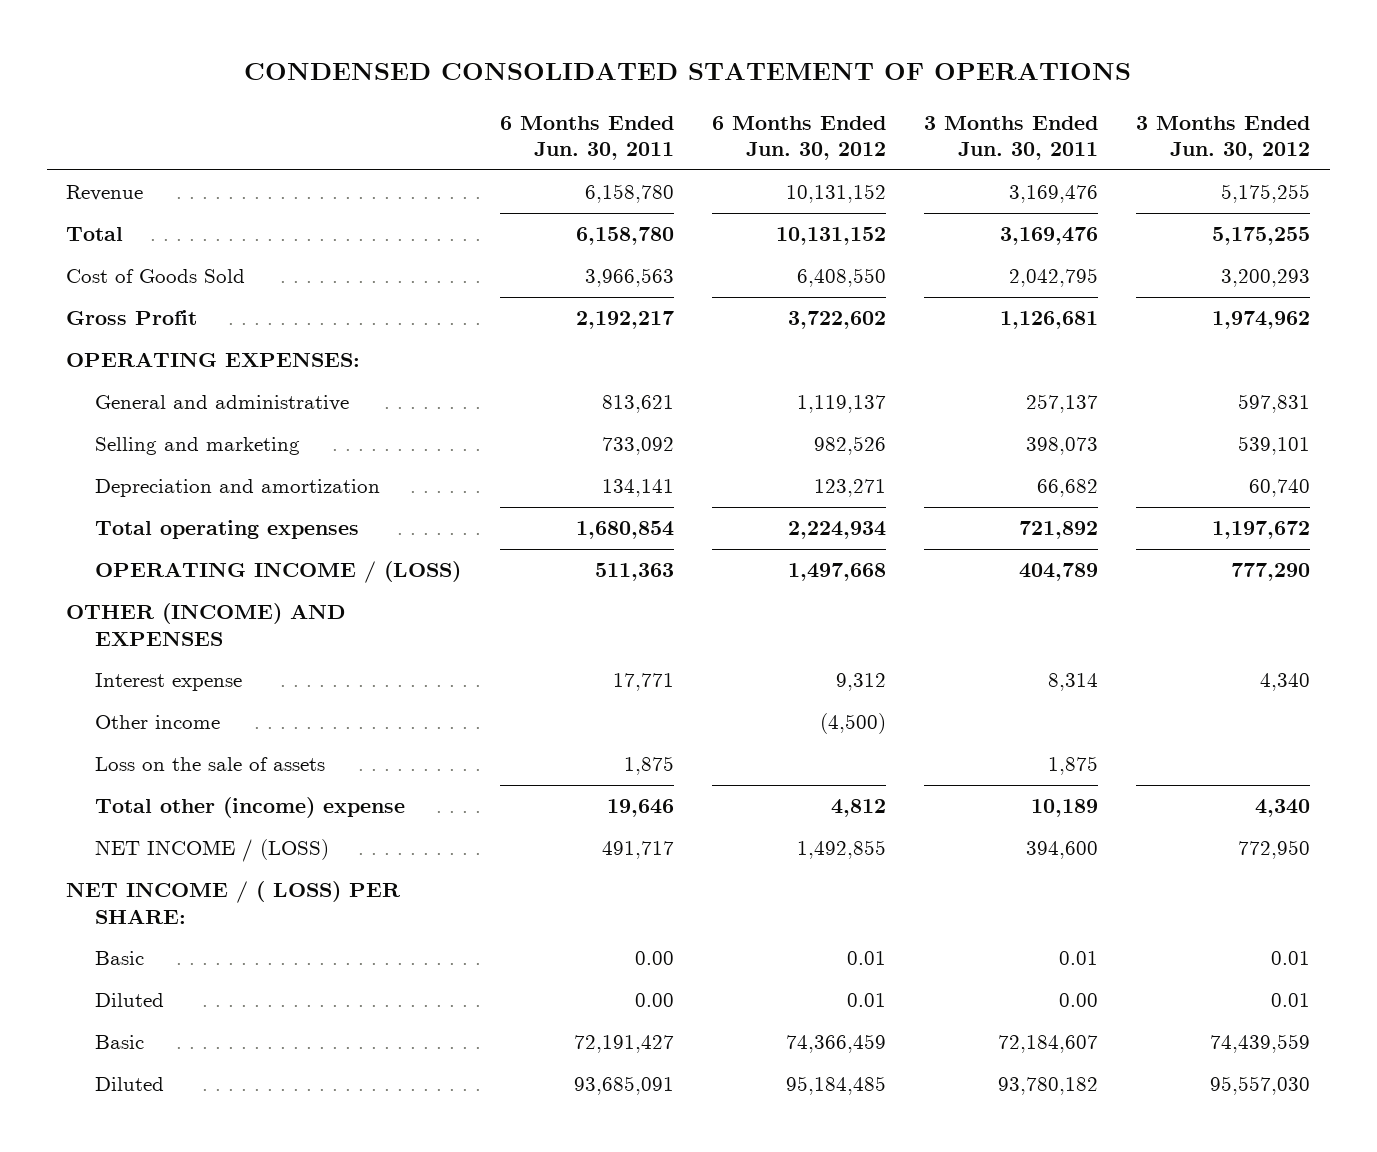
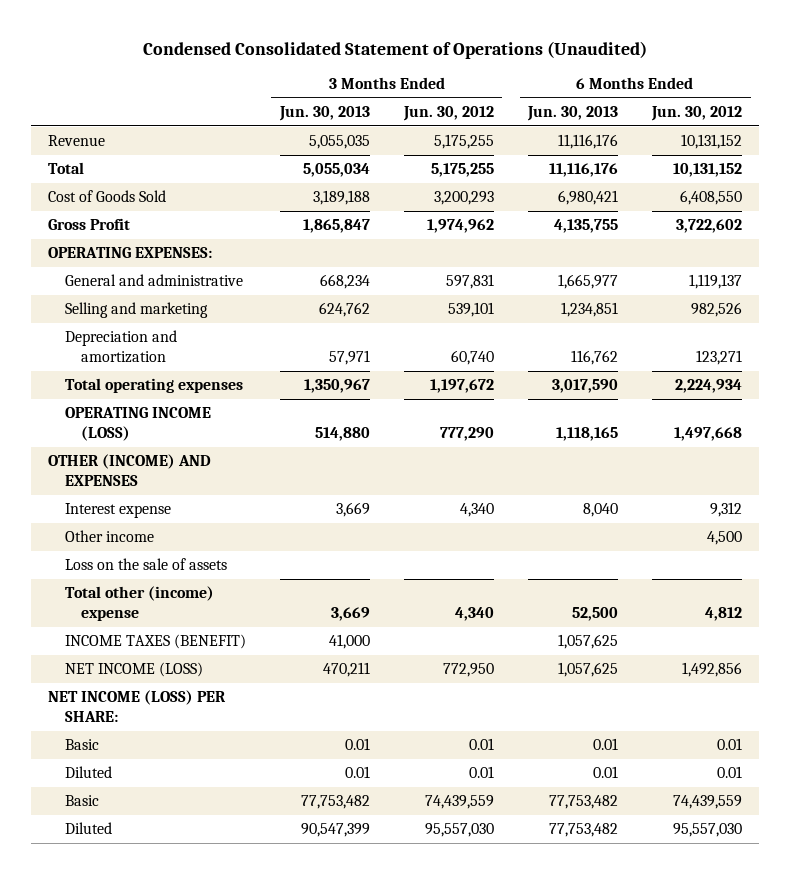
[244,63,1132,81] CONDENSED CONSOLIDATED STATEMENT OF OPERATIONS -> [143,40,648,59] Condensed Consolidated Statement of Operations (Unaudited)
[499,115,674,160] 6 Months Ended Jun. 30, 2011 -> none
[924,115,1099,160] 3 Months Ended Jun. 30, 2011 -> none
none -> [278,106,370,122] Jun. 30, 2013
none -> [527,106,619,122] Jun. 30, 2013
[95,561,462,584] OPERATING INCOME / (LOSS) -> [64,407,211,442] OPERATING INCOME (LOSS)
[819,713,886,735] (4,500) -> [707,531,743,546] 4,500
none -> [64,634,246,650] INCOME TAXES (BENEFIT)
[95,839,330,863] NET INCOME / (LOSS) -> [64,662,203,678] NET INCOME (LOSS)
[796,840,886,860] 1,492,855 -> [682,662,743,678] 1,492,856
[66,881,402,924] NET INCOME / ( LOSS) PER SHARE: -> [48,690,227,723] NET INCOME (LOSS) PER SHARE:
[785,1034,886,1054] 74,366,459 -> [673,795,743,810] 74,439,559
[785,1076,886,1096] 95,184,485 -> [673,823,743,838] 95,557,030

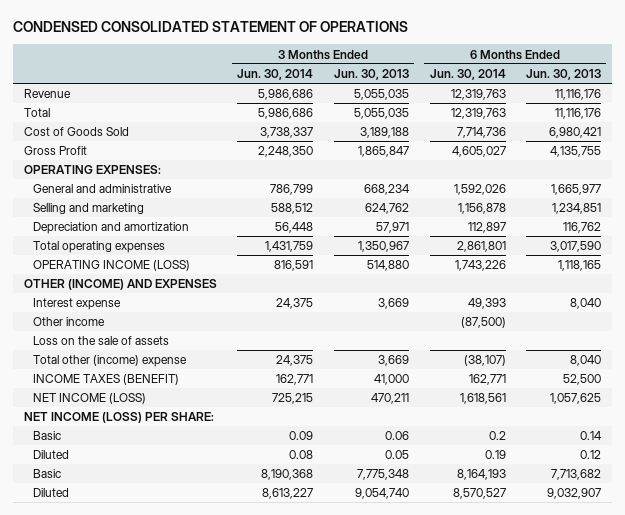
[143,40,648,59] Condensed Consolidated Statement of Operations (Unaudited) -> [13,21,409,33] CONDENSED CONSOLIDATED STATEMENT OF OPERATIONS
[402,106,494,122] Jun. 30, 2012 -> none
[651,106,743,122] Jun. 30, 2012 -> none
none -> [237,68,314,80] Jun. 30, 2014
none -> [429,68,506,80] Jun. 30, 2014
[302,163,370,178] 5,055,034 -> [353,108,409,120] 5,055,035
[572,607,619,622] 52,500 -> [570,355,602,367] 8,040
[558,634,619,650] 1,057,625 -> [563,374,602,386] 52,500
[344,738,370,751] 0.01 -> [384,431,409,441] 0.06
[593,738,619,751] 0.01 -> [580,431,603,441] 0.14
[344,766,370,779] 0.01 -> [384,450,409,460] 0.05
[593,766,619,779] 0.01 -> [580,450,602,460] 0.12
[300,795,370,810] 77,753,482 -> [356,469,409,481] 7,775,348
[549,795,619,810] 77,753,482 -> [551,469,602,481] 7,713,682
[300,823,370,838] 90,547,399 -> [354,488,409,500] 9,054,740
[549,823,619,838] 77,753,482 -> [547,488,602,500] 9,032,907

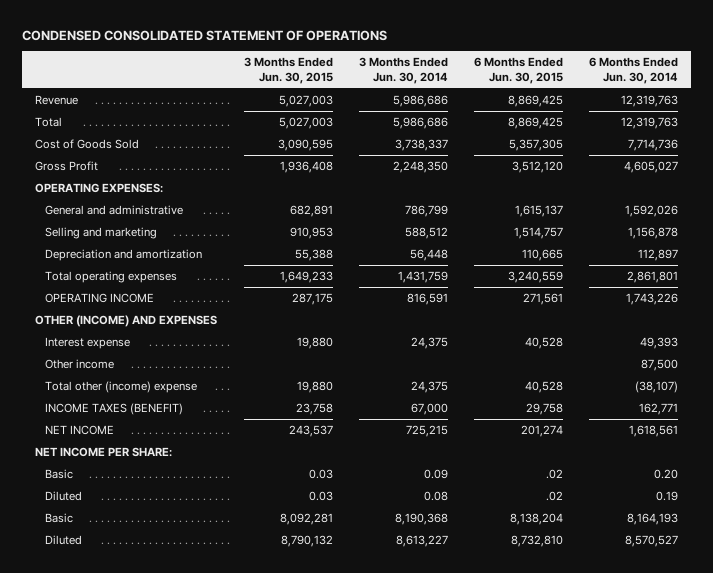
[333,68,409,80] Jun. 30, 2013 -> none
[526,68,602,80] Jun. 30, 2013 -> none
none -> [243,57,333,85] 3 Months Ended Jun. 30, 2015
none -> [473,57,563,85] 6 Months Ended Jun. 30, 2015
[32,260,190,272] OPERATING INCOME (LOSS) -> [44,292,154,303] OPERATING INCOME
[32,336,169,346] Loss on the sale of assets -> none
[460,317,506,329] (87,500) -> [641,358,679,371] 87,500
[276,374,314,386] 162,771 -> [410,402,448,415] 67,000
[32,393,146,405] NET INCOME (LOSS) -> [44,424,114,435] NET INCOME
[23,412,214,424] NET INCOME (LOSS) PER SHARE: -> [35,446,173,457] NET INCOME PER SHARE:
[488,431,506,441] 0.2 -> [654,468,679,479] 0.20

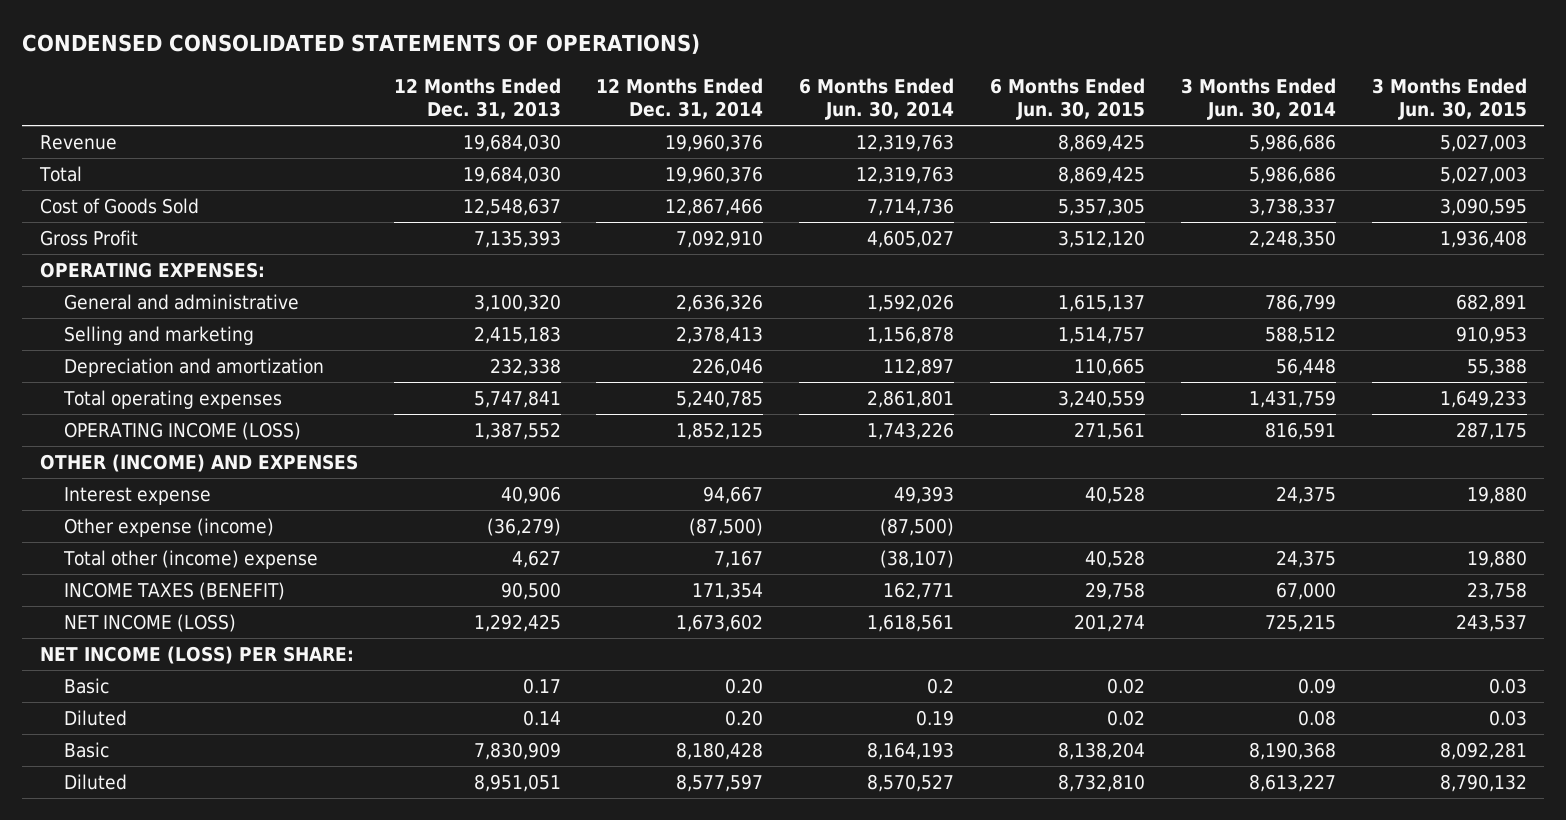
[22,30,388,42] CONDENSED CONSOLIDATED STATEMENT OF OPERATIONS -> [21,34,700,55] CONDENSED CONSOLIDATED STATEMENTS OF OPERATIONS)
none -> [393,77,561,120] 12 Months Ended Dec. 31, 2013
none -> [596,77,764,120] 12 Months Ended Dec. 31, 2014
[44,292,154,303] OPERATING INCOME -> [64,421,302,440] OPERATING INCOME (LOSS)
[44,358,114,369] Other income -> [64,517,275,537] Other expense (income)
[641,358,679,371] 87,500 -> [880,517,955,536] (87,500)
[44,424,114,435] NET INCOME -> [64,613,237,632] NET INCOME (LOSS)
[35,446,173,457] NET INCOME PER SHARE: -> [39,645,354,664] NET INCOME (LOSS) PER SHARE:
[545,468,563,479] .02 -> [1106,677,1145,694] 0.02
[654,468,679,479] 0.20 -> [927,677,955,694] 0.2
[545,490,563,501] .02 -> [1106,709,1145,726] 0.02

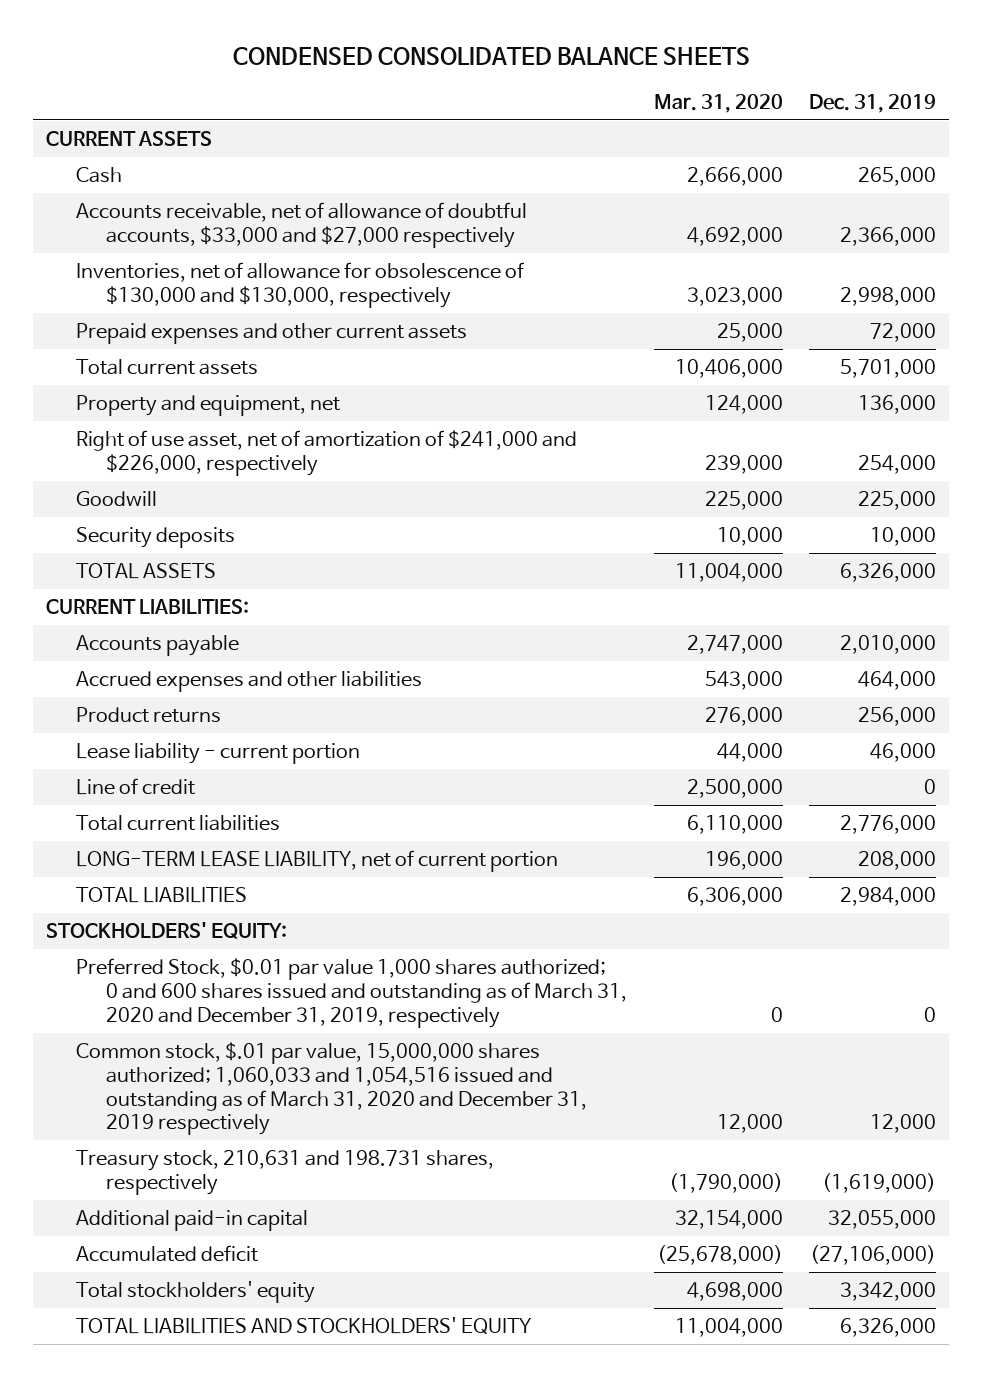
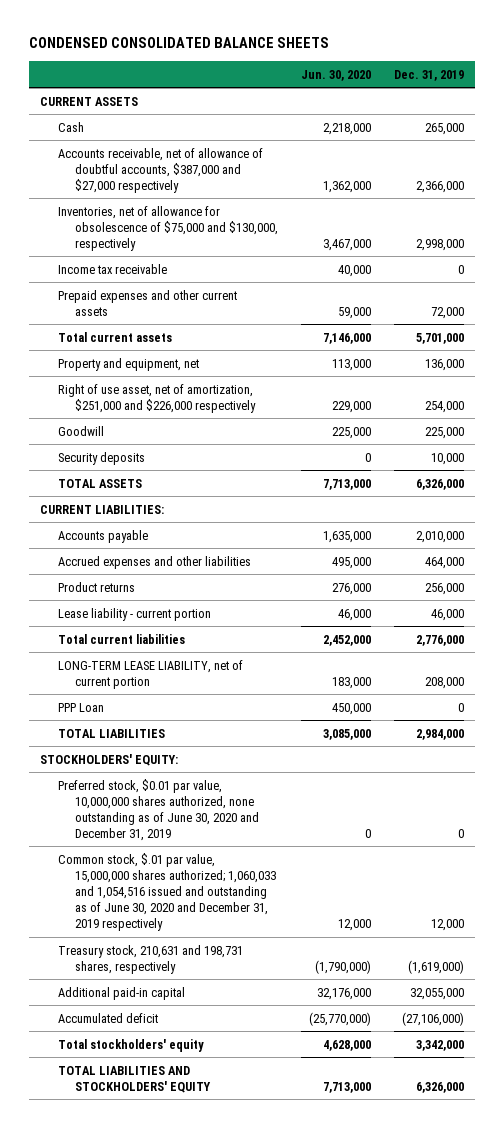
[653,93,783,113] Mar. 31, 2020 -> none
none -> [300,69,371,81] Jun. 30, 2020
[76,202,528,248] Accounts receivable, net of allowance of doubtful accounts, $33,000 and $27,000 respectively -> [57,147,263,193] Accounts receivable, net of allowance of doubtful accounts, $387,000 and $27,000 respectively
[76,262,525,308] Inventories, net of allowance for obsolescence of $130,000 and $130,000, respectively -> [57,205,279,251] Inventories, net of allowance for obsolescence of $75,000 and $130,000, respectively
none -> [57,263,167,274] Income tax receivable
[76,430,578,476] Right of use asset, net of amortization of $241,000 and $226,000, respectively -> [57,383,257,413] Right of use asset, net of amortization, $251,000 and $226,000 respectively
[76,778,196,796] Line of credit -> none
none -> [57,702,104,712] PPP Loan
[76,958,628,1028] Preferred Stock, $0.01 par value 1,000 shares authorized; 0 and 600 shares issued and outstanding as of March 31, 2020 and December 31, 2019, respectively -> [57,778,260,841] Preferred stock, $0.01 par value, 10,000,000 shares authorized, none outstanding as of June 30, 2020 and December 31, 2019
[76,1042,588,1136] Common stock, $.01 par value, 15,000,000 shares authorized; 1,060,033 and 1,054,516 issued and outstanding as of March 31, 2020 and December 31, 2019 respectively -> [57,852,277,931] Common stock, $.01 par value, 15,000,000 shares authorized; 1,060,033 and 1,054,516 issued and outstanding as of June 30, 2020 and December 31, 2019 respectively
[76,1150,495,1195] Treasury stock, 210,631 and 198.731 shares, respectively -> [57,944,243,974] Treasury stock, 210,631 and 198,731 shares, respectively

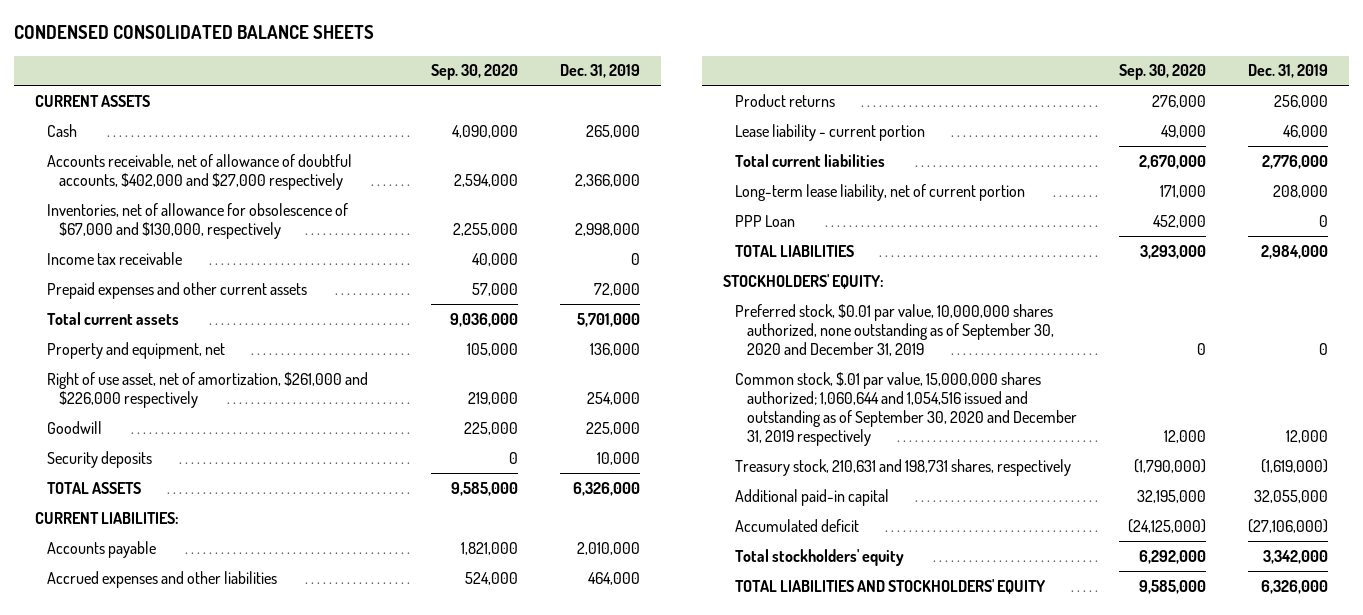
[300,69,371,81] Jun. 30, 2020 -> none
none -> [431,64,519,81] Sep. 30, 2020
[57,147,263,193] Accounts receivable, net of allowance of doubtful accounts, $387,000 and $27,000 respectively -> [47,153,353,191] Accounts receivable, net of allowance of doubtful accounts, $402,000 and $27,000 respectively
[57,205,279,251] Inventories, net of allowance for obsolescence of $75,000 and $130,000, respectively -> [47,202,349,240] Inventories, net of allowance for obsolescence of $67,000 and $130,000, respectively
[57,383,257,413] Right of use asset, net of amortization, $251,000 and $226,000 respectively -> [47,371,369,409] Right of use asset, net of amortization, $261,000 and $226,000 respectively
[57,659,243,689] LONG-TERM LEASE LIABILITY, net of current portion -> [734,183,1025,201] Long-term lease liability, net of current portion
[57,778,260,841] Preferred stock, $0.01 par value, 10,000,000 shares authorized, none outstanding as of June 30, 2020 and December 31, 2019 -> [734,303,1054,357] Preferred stock, $0.01 par value, 10,000,000 shares authorized, none outstanding as of September 30, 2020 and December 31, 2019
[57,852,277,931] Common stock, $.01 par value, 15,000,000 shares authorized; 1,060,033 and 1,054,516 issued and outstanding as of June 30, 2020 and December 31, 2019 respectively -> [734,371,1077,447] Common stock, $.01 par value, 15,000,000 shares authorized; 1,060,644 and 1,054,516 issued and outstanding as of September 30, 2020 and December 31, 2019 respectively

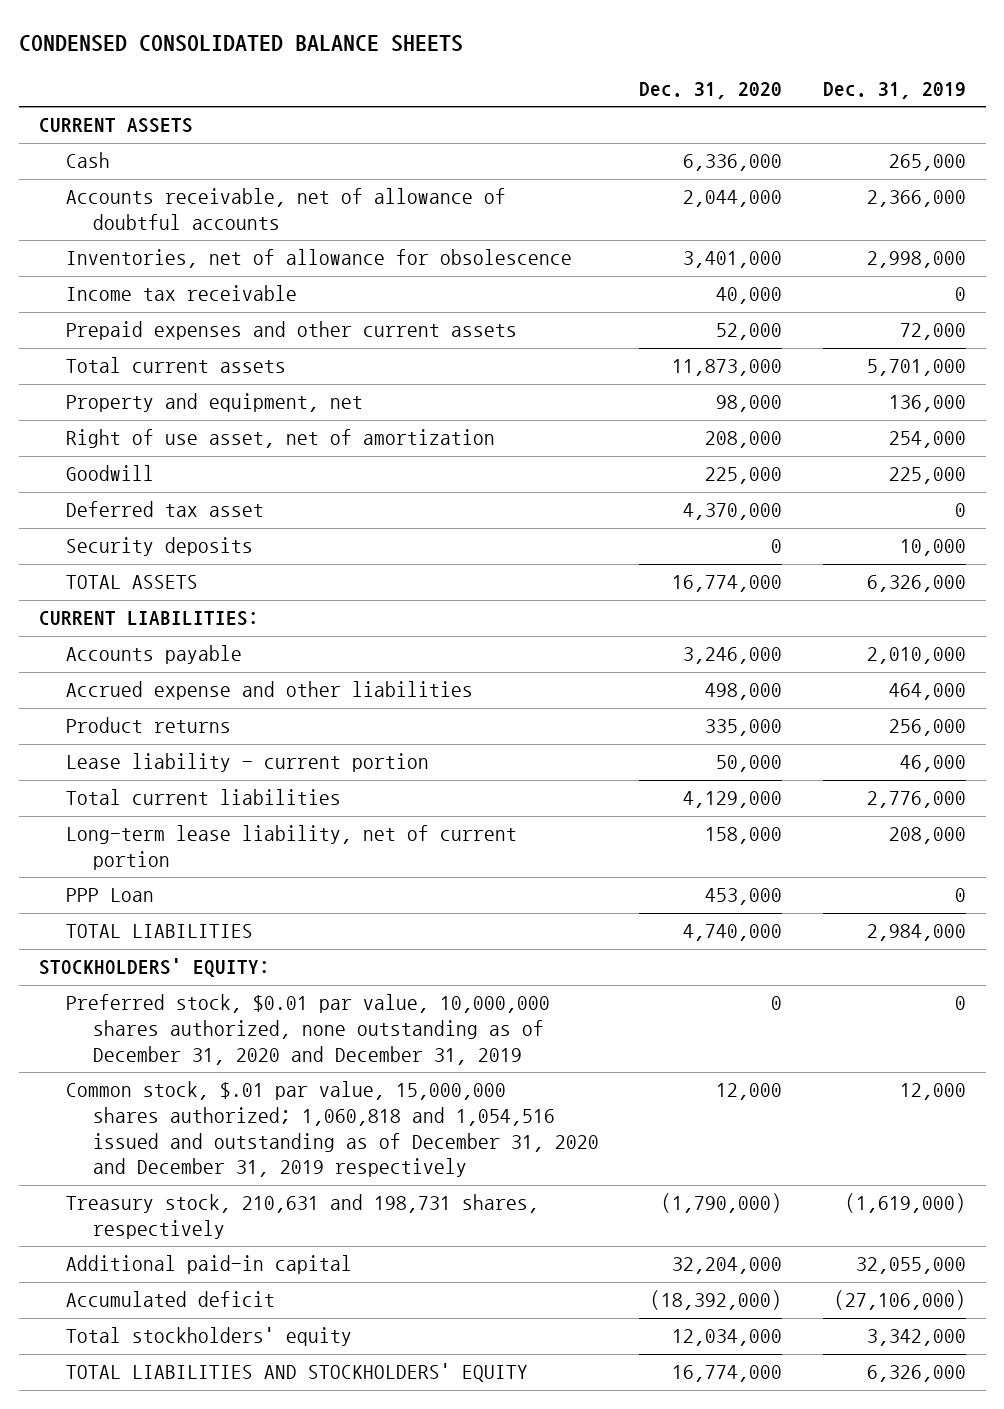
[431,64,519,81] Sep. 30, 2020 -> none
none -> [639,82,783,100] Dec. 31, 2020
[47,153,353,191] Accounts receivable, net of allowance of doubtful accounts, $402,000 and $27,000 respectively -> [66,188,507,231] Accounts receivable, net of allowance of doubtful accounts
[47,202,349,240] Inventories, net of allowance for obsolescence of $67,000 and $130,000, respectively -> [66,249,573,269] Inventories, net of allowance for obsolescence
[47,371,369,409] Right of use asset, net of amortization, $261,000 and $226,000 respectively -> [66,429,496,449] Right of use asset, net of amortization
none -> [66,501,265,518] Deferred tax asset
[47,570,278,588] Accrued expenses and other liabilities -> [66,681,474,701] Accrued expense and other liabilities
[734,303,1054,357] Preferred stock, $0.01 par value, 10,000,000 shares authorized, none outstanding as of September 30, 2020 and December 31, 2019 -> [66,994,551,1065] Preferred stock, $0.01 par value, 10,000,000 shares authorized, none outstanding as of December 31, 2020 and December 31, 2019
[734,371,1077,447] Common stock, $.01 par value, 15,000,000 shares authorized; 1,060,644 and 1,054,516 issued and outstanding as of September 30, 2020 and December 31, 2019 respectively -> [66,1081,600,1178] Common stock, $.01 par value, 15,000,000 shares authorized; 1,060,818 and 1,054,516 issued and outstanding as of December 31, 2020 and December 31, 2019 respectively

